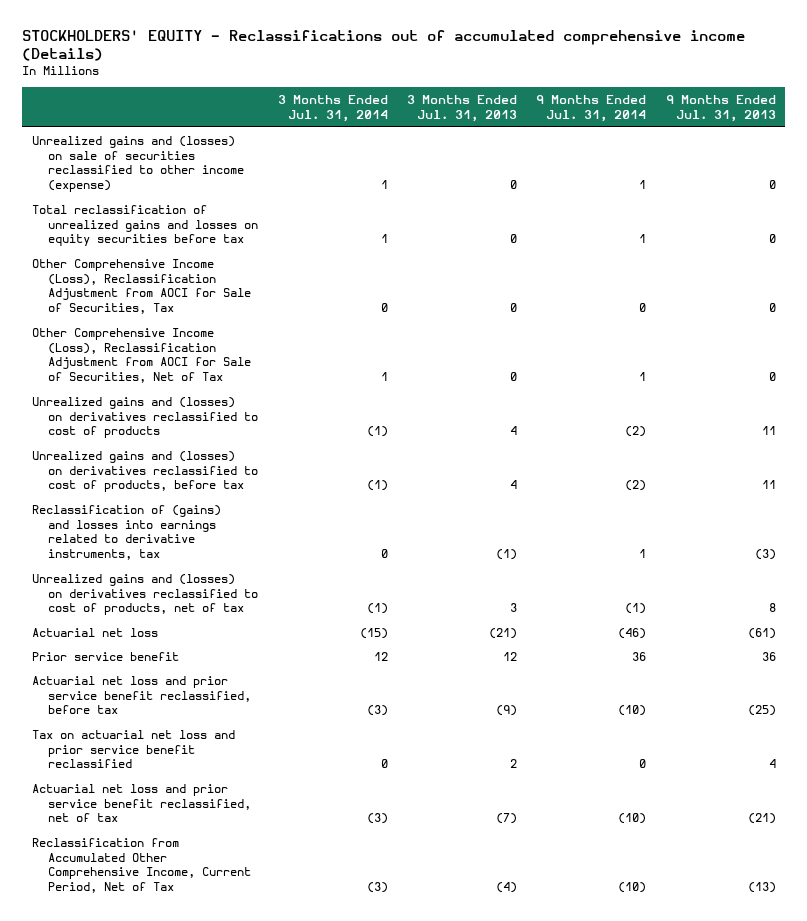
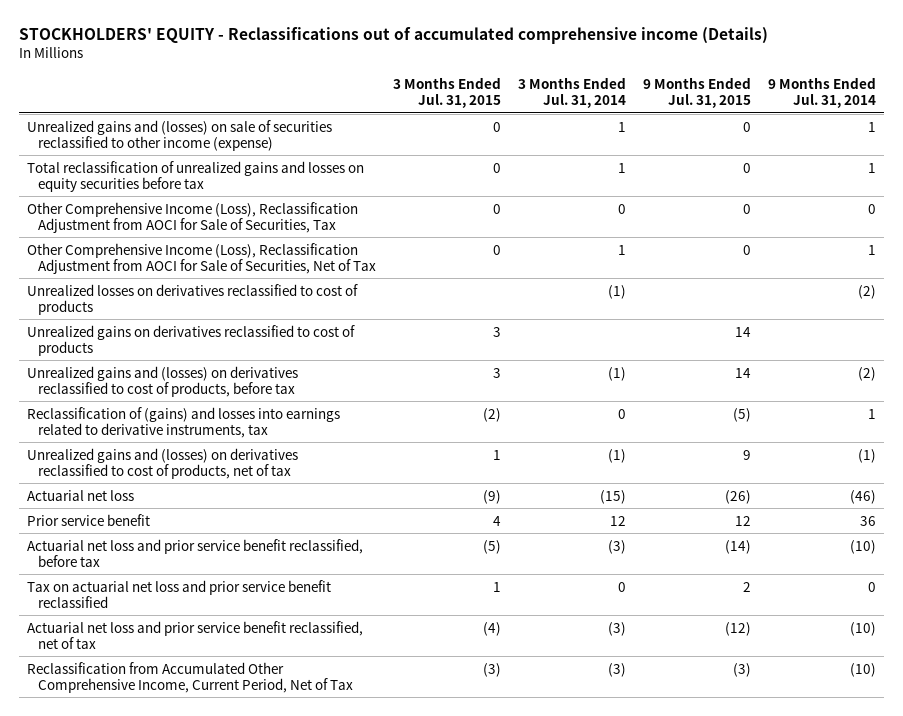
[406,95,517,123] 3 Months Ended Jul. 31, 2013 -> none
[665,95,776,123] 9 Months Ended Jul. 31, 2013 -> none
none -> [393,77,502,109] 3 Months Ended Jul. 31, 2015
none -> [642,77,751,109] 9 Months Ended Jul. 31, 2015
[31,396,259,439] Unrealized gains and (losses) on derivatives reclassified to cost of products -> [27,283,359,315] Unrealized losses on derivatives reclassified to cost of products
none -> [27,324,356,356] Unrealized gains on derivatives reclassified to cost of products

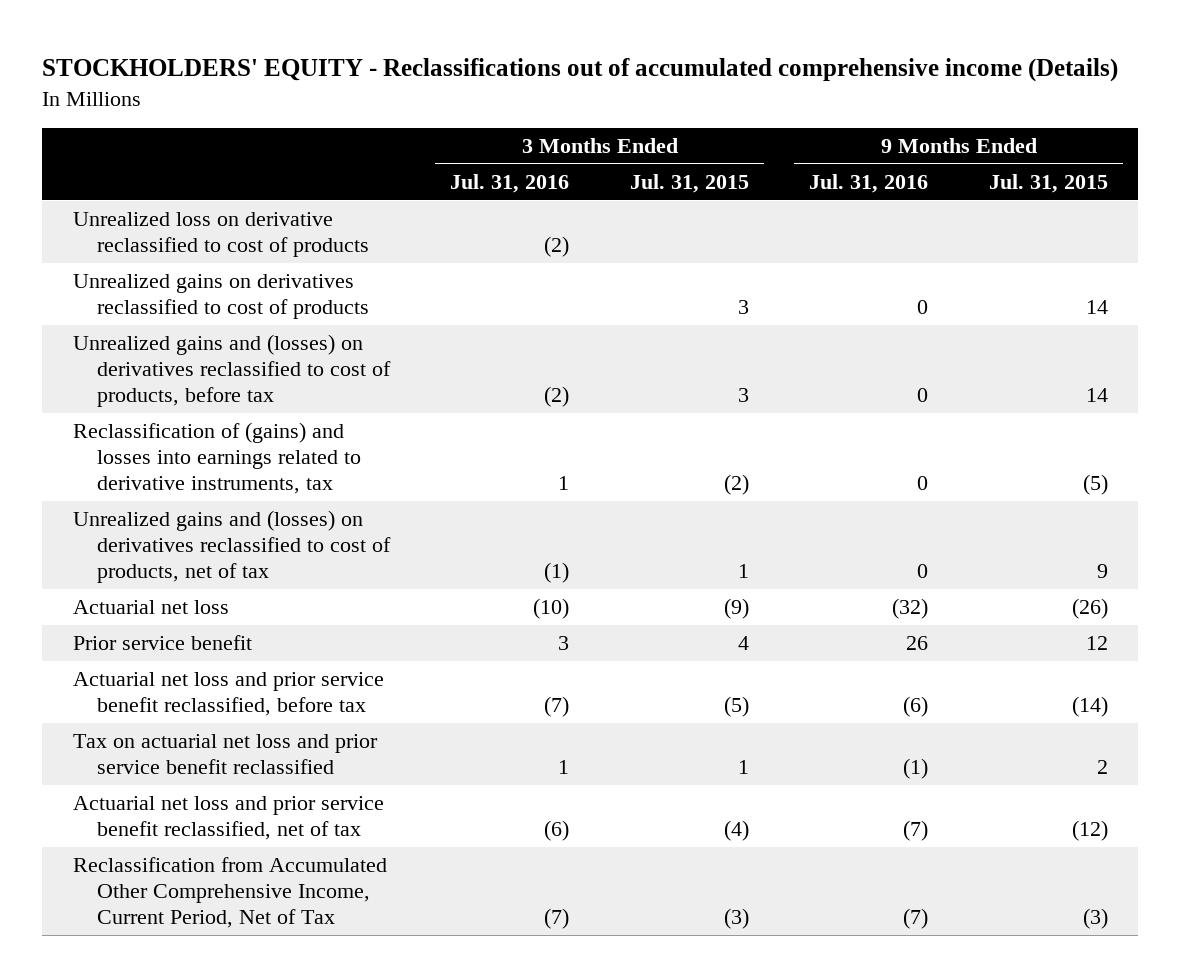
[518,77,627,109] 3 Months Ended Jul. 31, 2014 -> none
[767,77,876,109] 9 Months Ended Jul. 31, 2014 -> none
none -> [450,173,570,193] Jul. 31, 2016
none -> [809,173,929,193] Jul. 31, 2016
[27,119,333,151] Unrealized gains and (losses) on sale of securities reclassified to other income (expense) -> none
[27,160,365,192] Total reclassification of unrealized gains and losses on equity securities before tax -> none
[27,201,359,233] Other Comprehensive Income (Loss), Reclassification Adjustment from AOCI for Sale of Securities, Tax -> none
[27,242,377,274] Other Comprehensive Income (Loss), Reclassification Adjustment from AOCI for Sale of Securities, Net of Tax -> none
[27,283,359,315] Unrealized losses on derivatives reclassified to cost of products -> [72,212,369,258] Unrealized loss on derivative reclassified to cost of products

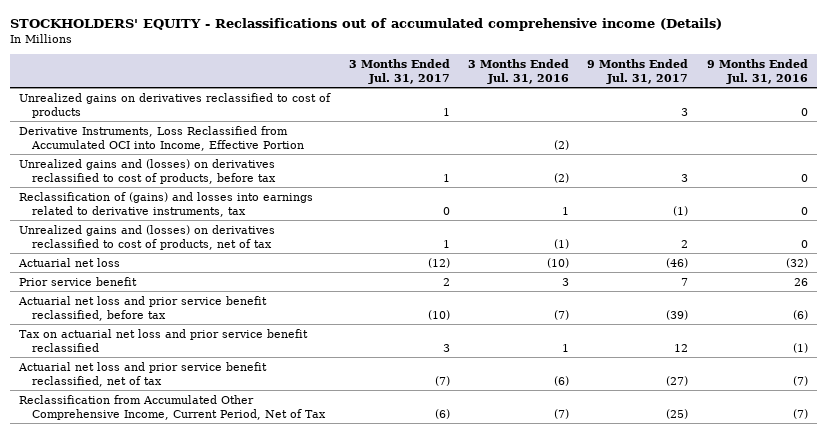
[629,173,749,193] Jul. 31, 2015 -> none
[988,173,1108,193] Jul. 31, 2015 -> none
none -> [348,58,450,84] 3 Months Ended Jul. 31, 2017
none -> [587,58,689,84] 9 Months Ended Jul. 31, 2017
[72,212,369,258] Unrealized loss on derivative reclassified to cost of products -> none
none -> [19,125,304,151] Derivative Instruments, Loss Reclassified from Accumulated OCI into Income, Effective Portion

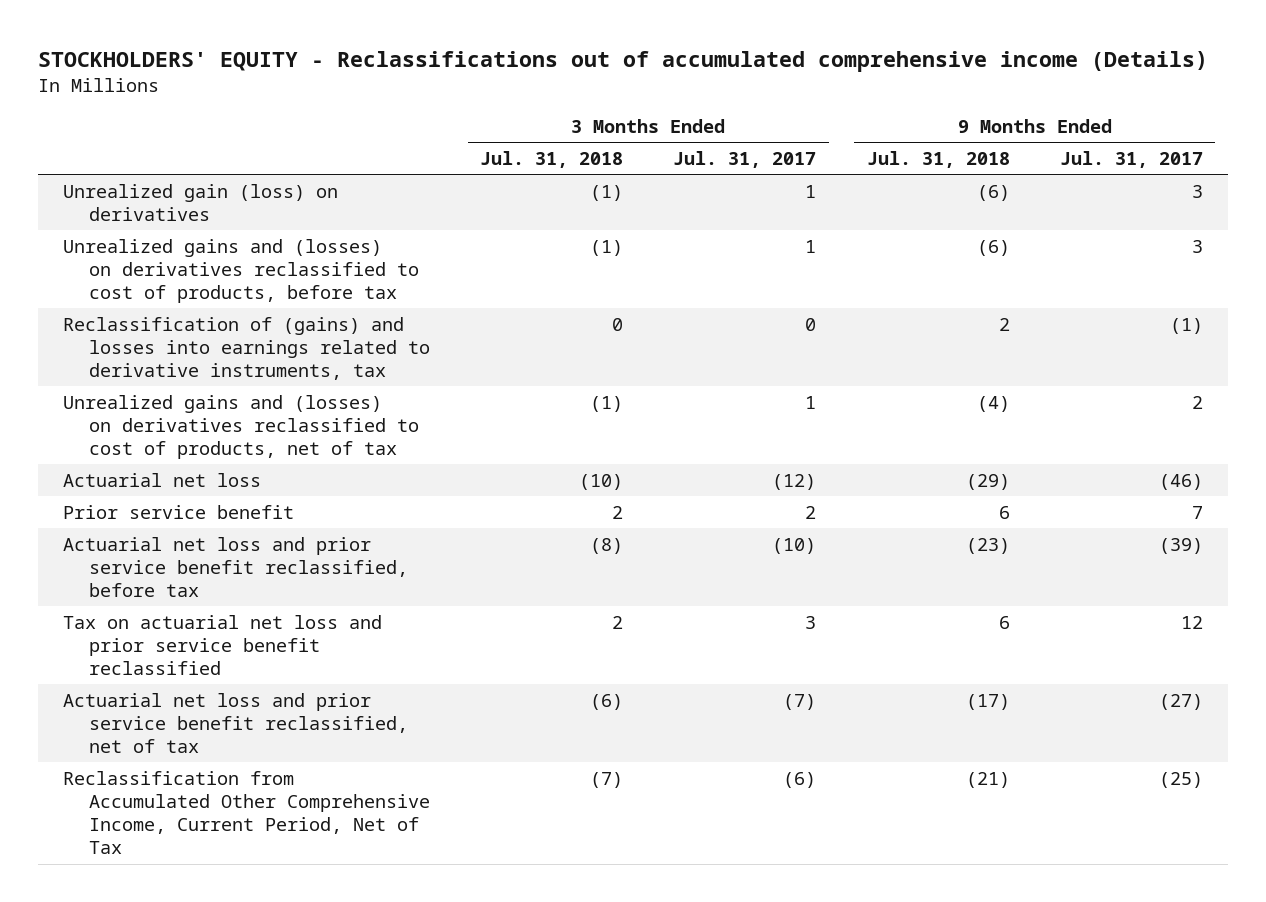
[468,58,570,84] 3 Months Ended Jul. 31, 2016 -> none
[706,58,808,84] 9 Months Ended Jul. 31, 2016 -> none
none -> [480,150,624,168] Jul. 31, 2018
none -> [866,150,1010,168] Jul. 31, 2018
[19,92,332,118] Unrealized gains on derivatives reclassified to cost of products -> none
[19,125,304,151] Derivative Instruments, Loss Reclassified from Accumulated OCI into Income, Effective Portion -> none
none -> [62,183,338,221] Unrealized gain (loss) on derivatives

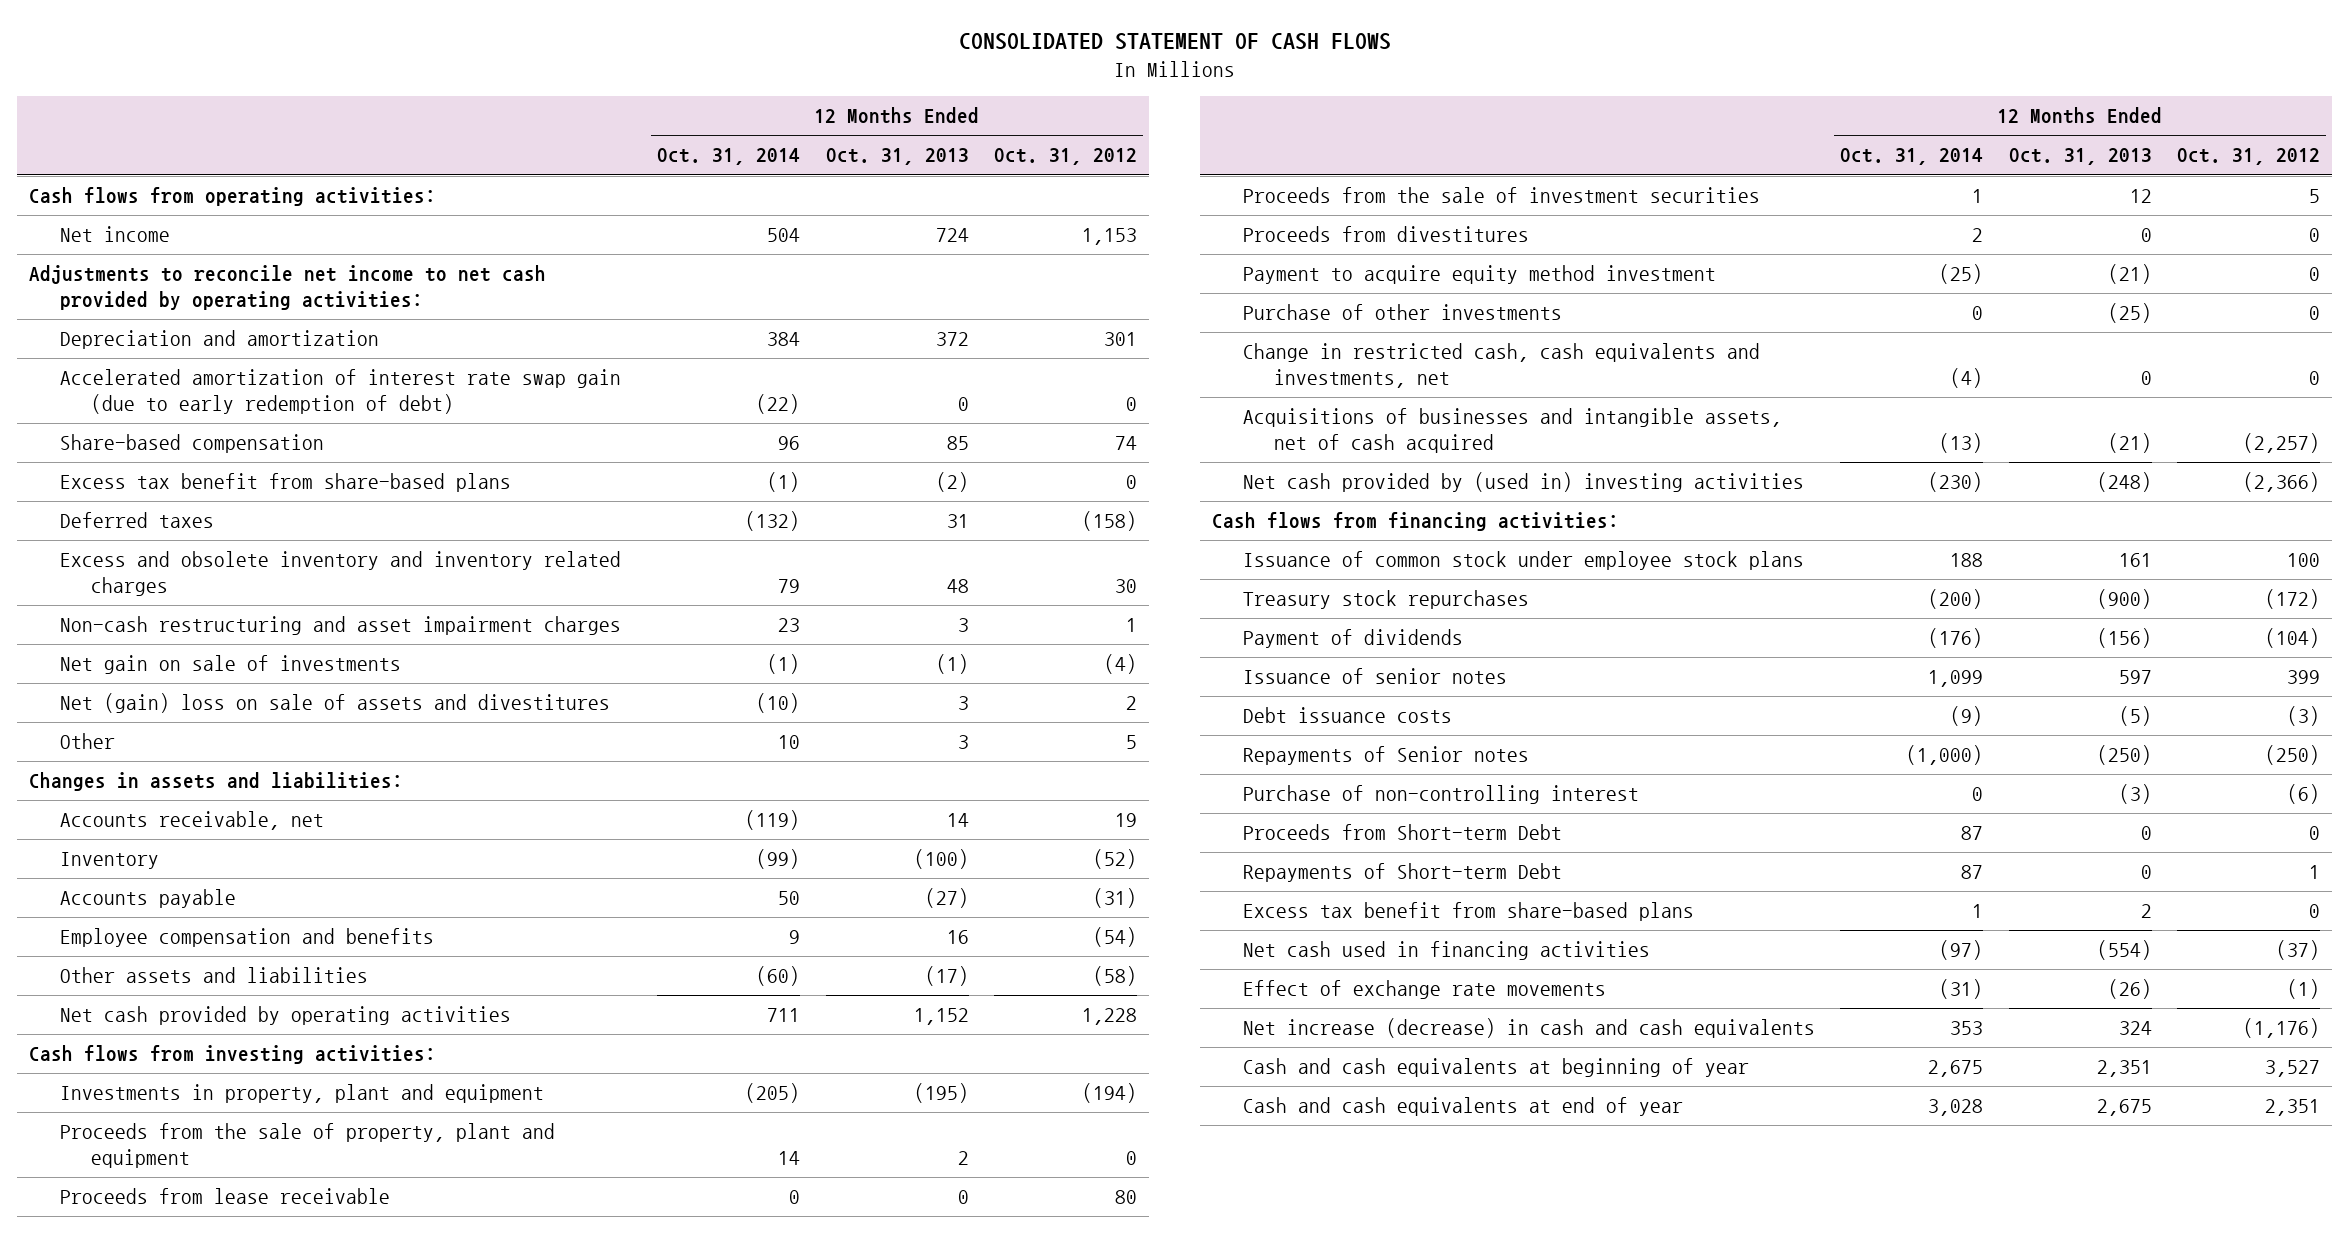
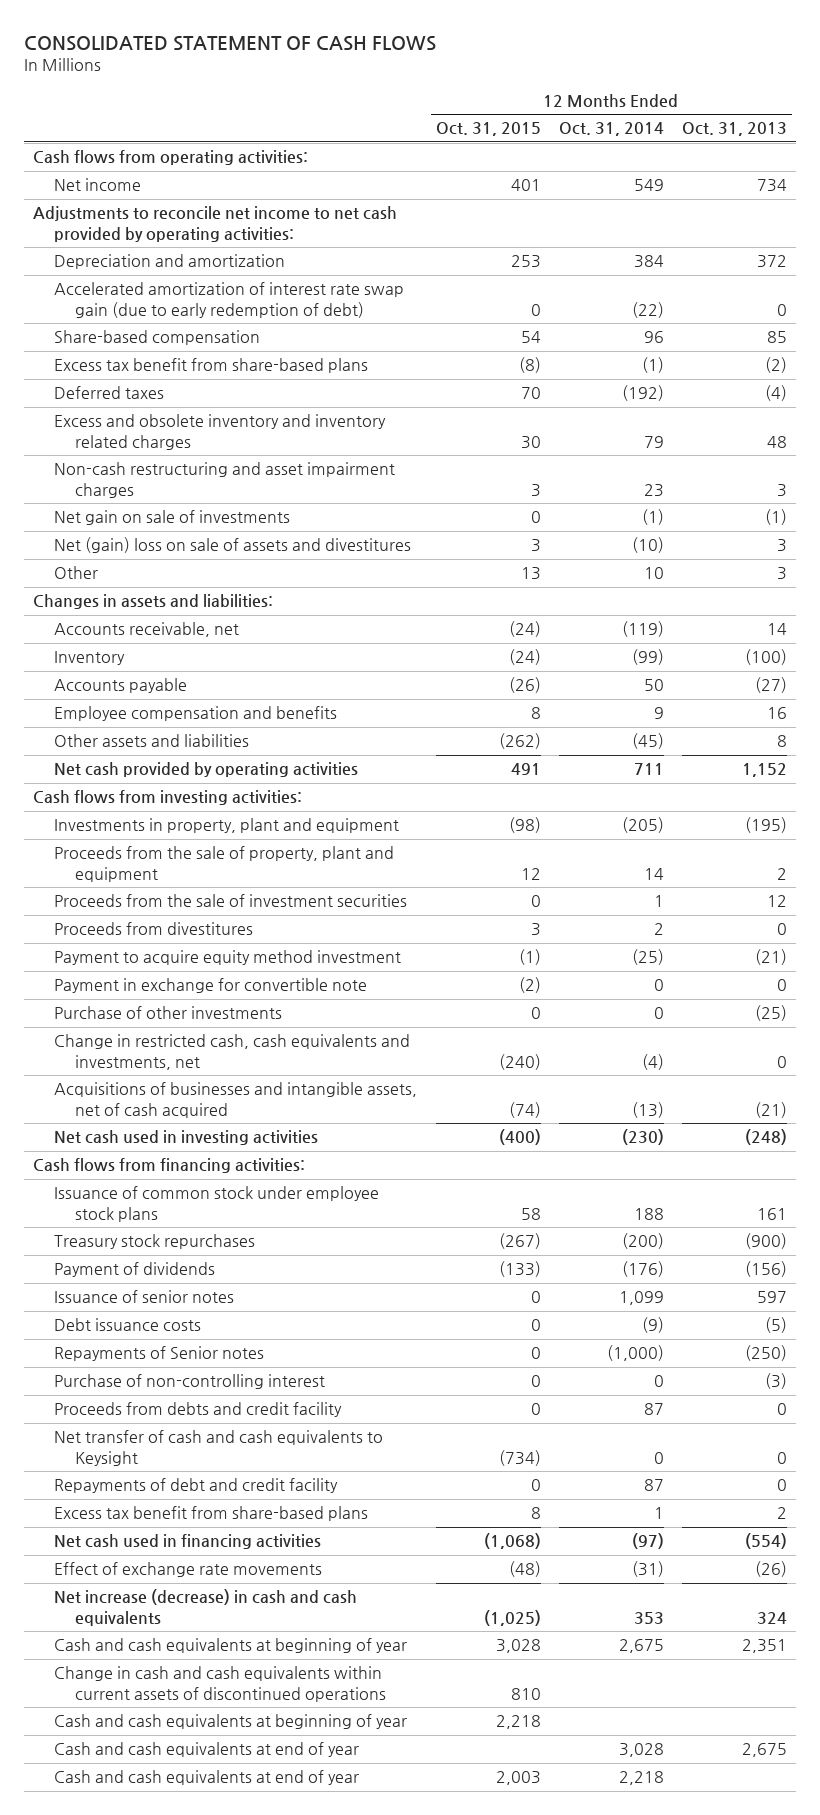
[993,148,1137,166] Oct. 31, 2012 -> none
none -> [435,122,541,137] Oct. 31, 2015
[767,228,801,243] 504 -> [633,179,664,192] 549
[935,228,969,243] 724 -> [757,179,788,193] 734
[745,511,801,532] (132) -> [621,385,664,402] (192)
[946,514,969,529] 31 -> [765,385,788,402] (4)
[756,966,801,987] (60) -> [631,733,664,750] (45)
[924,966,969,987] (17) -> [777,735,788,748] 8
[60,1188,391,1205] Proceeds from lease receivable -> none
none -> [54,978,368,994] Payment in exchange for convertible note
[1243,472,1805,493] Net cash provided by (used in) investing activities -> [54,1130,319,1146] Net cash used in investing activities
[1243,824,1563,841] Proceeds from Short-term Debt -> [54,1402,343,1418] Proceeds from debts and credit facility
none -> [54,1430,384,1466] Net transfer of cash and cash equivalents to Keysight
[1243,863,1563,883] Repayments of Short-term Debt -> [54,1478,339,1494] Repayments of debt and credit facility
none -> [54,1666,387,1702] Change in cash and cash equivalents within current assets of discontinued operations
none -> [54,1714,408,1730] Cash and cash equivalents at beginning of year
none -> [54,1770,360,1786] Cash and cash equivalents at end of year

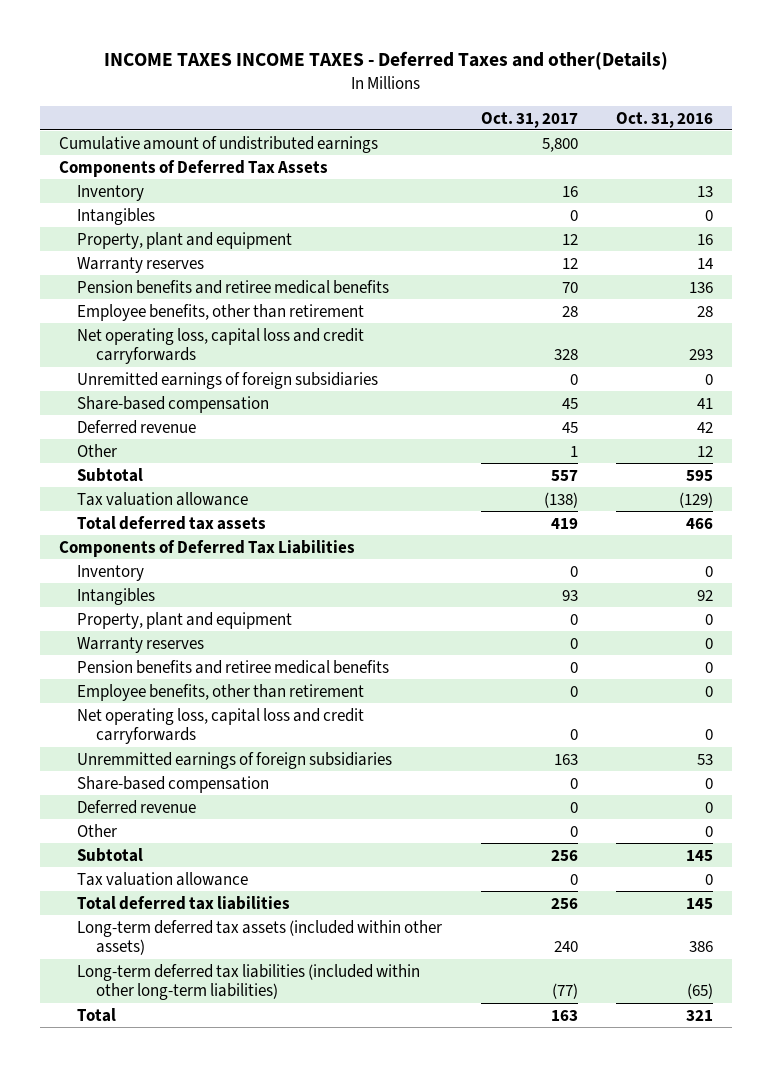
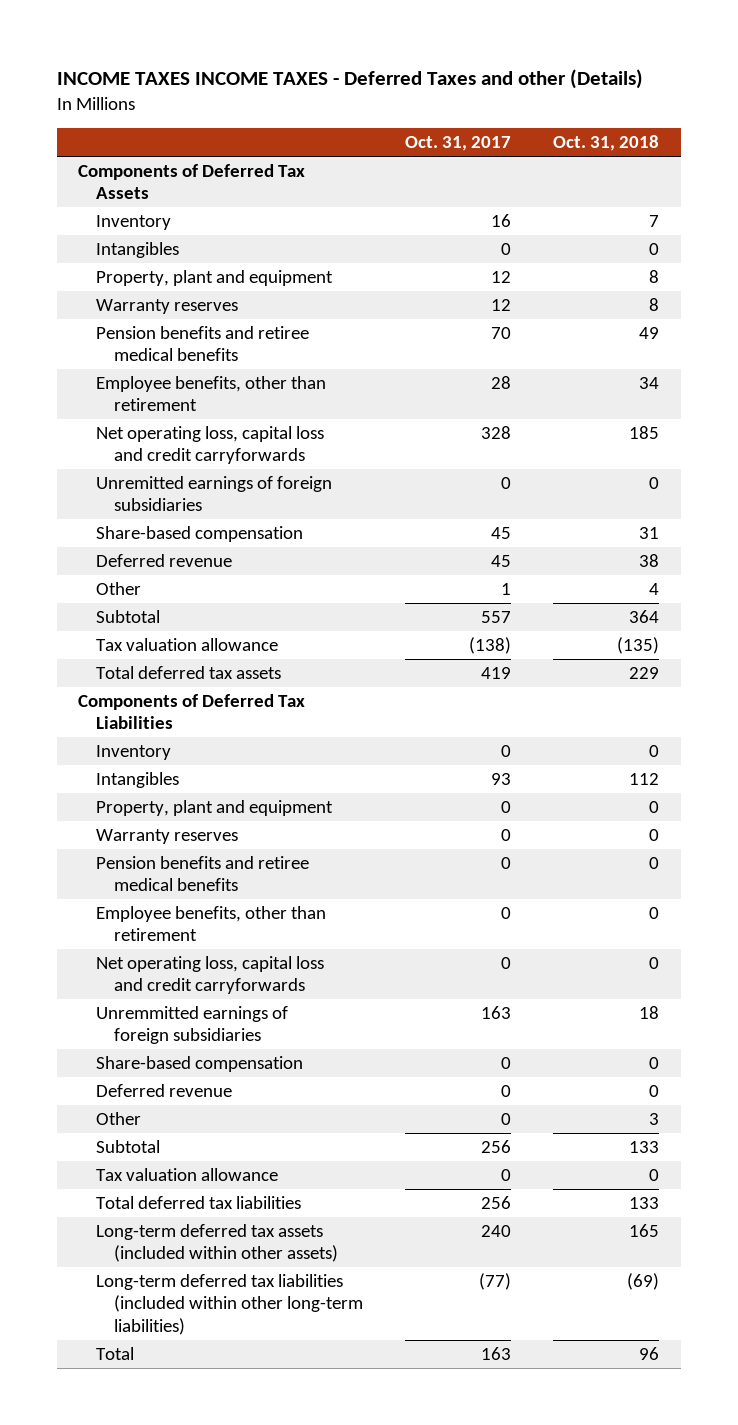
[103,51,668,71] INCOME TAXES INCOME TAXES - Deferred Taxes and other(Details) -> [56,69,643,90] INCOME TAXES INCOME TAXES - Deferred Taxes and other (Details)
[615,111,713,128] Oct. 31, 2016 -> none
none -> [553,135,660,152] Oct. 31, 2018
[58,135,378,153] Cumulative amount of undistributed earnings -> none

